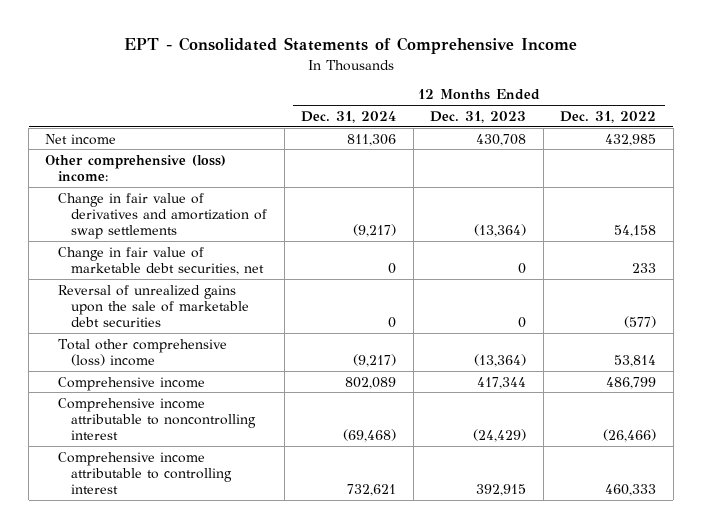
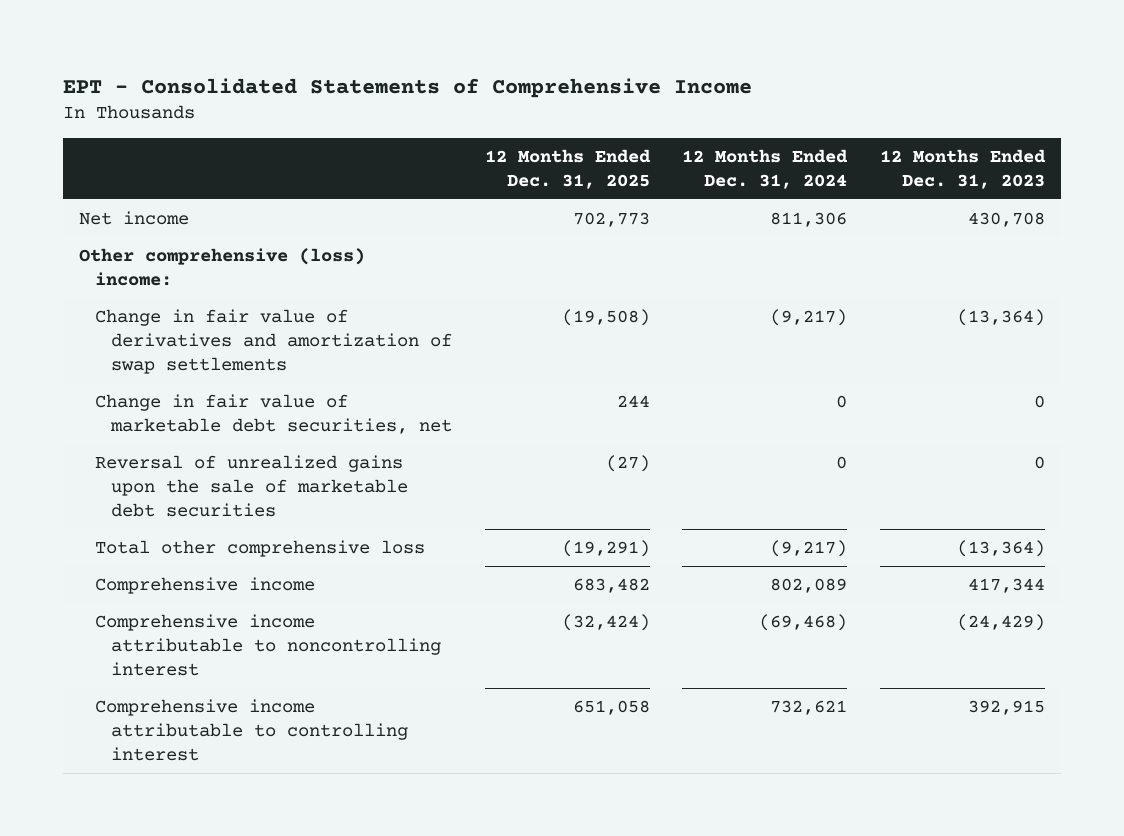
[560,110,657,123] Dec. 31, 2022 -> none
none -> [484,148,651,189] 12 Months Ended Dec. 31, 2025
[58,338,228,366] Total other comprehensive (loss) income -> [94,540,425,558] Total other comprehensive loss

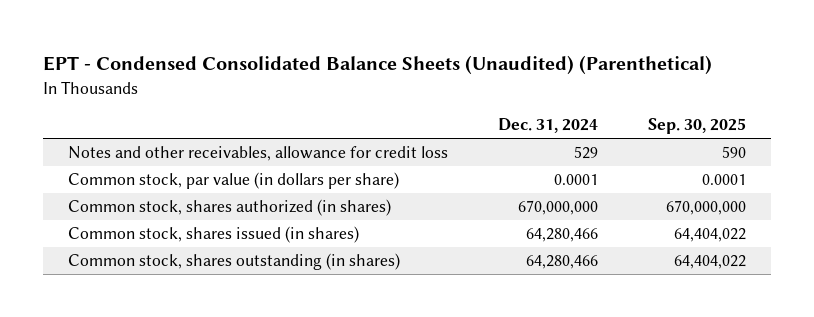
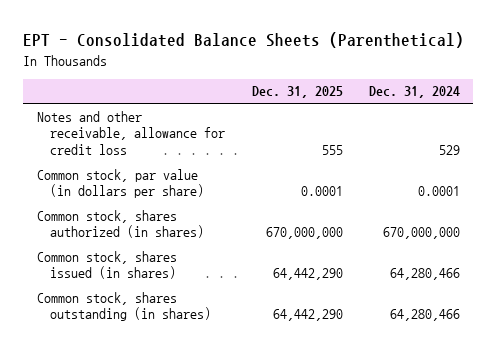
[43,55,713,76] EPT - Condensed Consolidated Balance Sheets (Unaudited) (Parenthetical) -> [23,32,465,49] EPT - Consolidated Balance Sheets (Parenthetical)
[648,118,747,135] Sep. 30, 2025 -> none
none -> [251,86,343,99] Dec. 31, 2025
[68,146,449,162] Notes and other receivables, allowance for credit loss -> [36,110,226,155] Notes and other receivable, allowance for credit loss

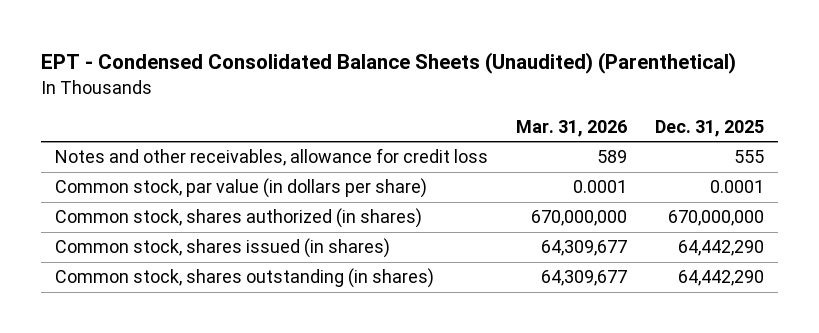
[23,32,465,49] EPT - Consolidated Balance Sheets (Parenthetical) -> [41,52,737,75] EPT - Condensed Consolidated Balance Sheets (Unaudited) (Parenthetical)
[369,86,461,99] Dec. 31, 2024 -> none
none -> [516,119,628,137] Mar. 31, 2026
[36,110,226,155] Notes and other receivable, allowance for credit loss -> [55,148,489,167] Notes and other receivables, allowance for credit loss

